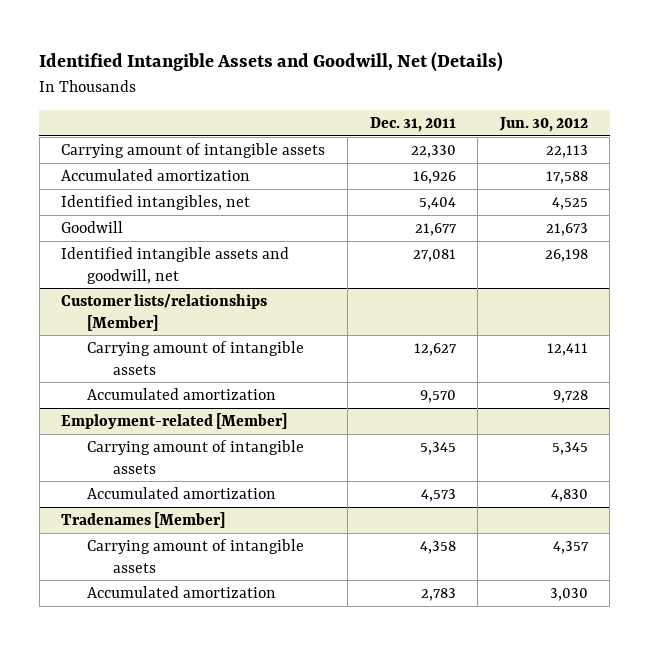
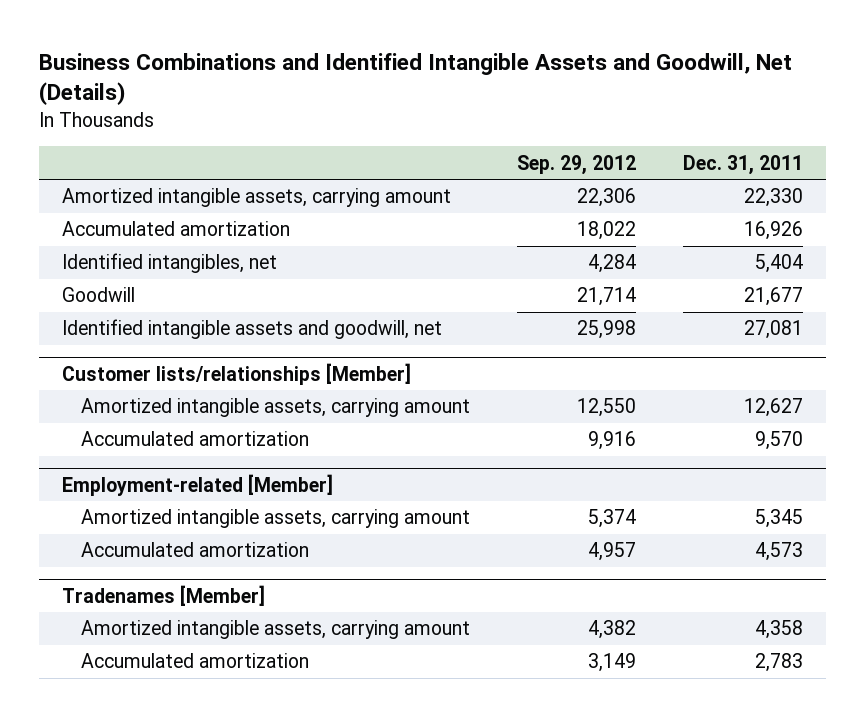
[39,52,504,73] Identified Intangible Assets and Goodwill, Net (Details) -> [38,52,792,106] Business Combinations and Identified Intangible Assets and Goodwill, Net (Details)
[498,116,588,132] Jun. 30, 2012 -> none
none -> [516,154,636,175] Sep. 29, 2012
[61,143,326,159] Carrying amount of intangible assets -> [62,188,452,208] Amortized intangible assets, carrying amount
[86,341,304,375] Carrying amount of intangible assets -> [81,398,471,418] Amortized intangible assets, carrying amount
[86,440,304,474] Carrying amount of intangible assets -> [81,509,471,529] Amortized intangible assets, carrying amount
[86,539,304,573] Carrying amount of intangible assets -> [81,620,471,640] Amortized intangible assets, carrying amount

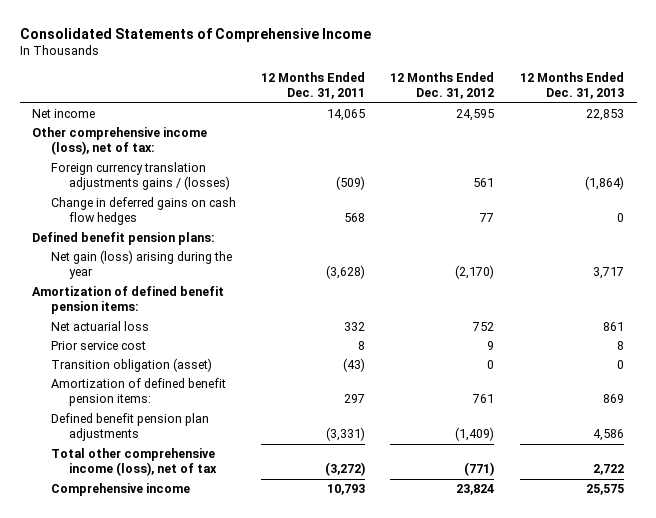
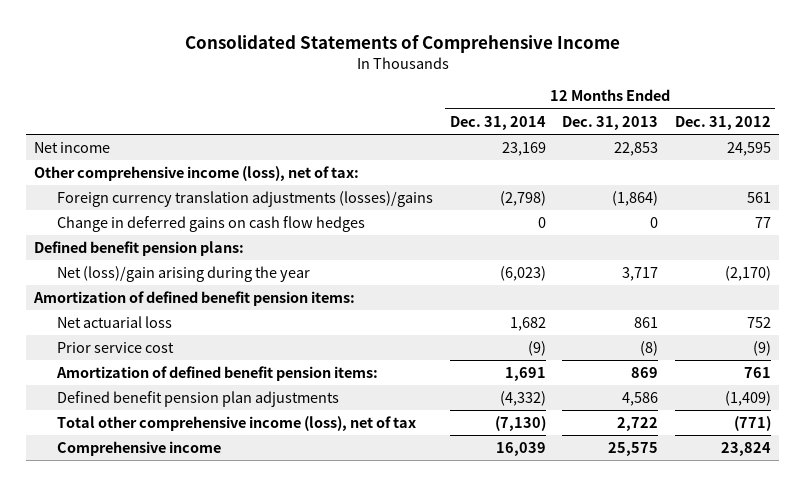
[261,71,366,100] 12 Months Ended Dec. 31, 2011 -> none
none -> [449,115,546,130] Dec. 31, 2014
[50,162,230,191] Foreign currency translation adjustments gains / (losses) -> [57,191,434,208] Foreign currency translation adjustments (losses)/gains
[50,250,232,280] Net gain (loss) arising during the year -> [57,266,311,283] Net (loss)/gain arising during the year
[50,358,212,373] Transition obligation (asset) -> none
[487,341,495,351] 9 -> [752,341,771,357] (9)
[616,341,624,351] 8 -> [640,341,659,357] (8)

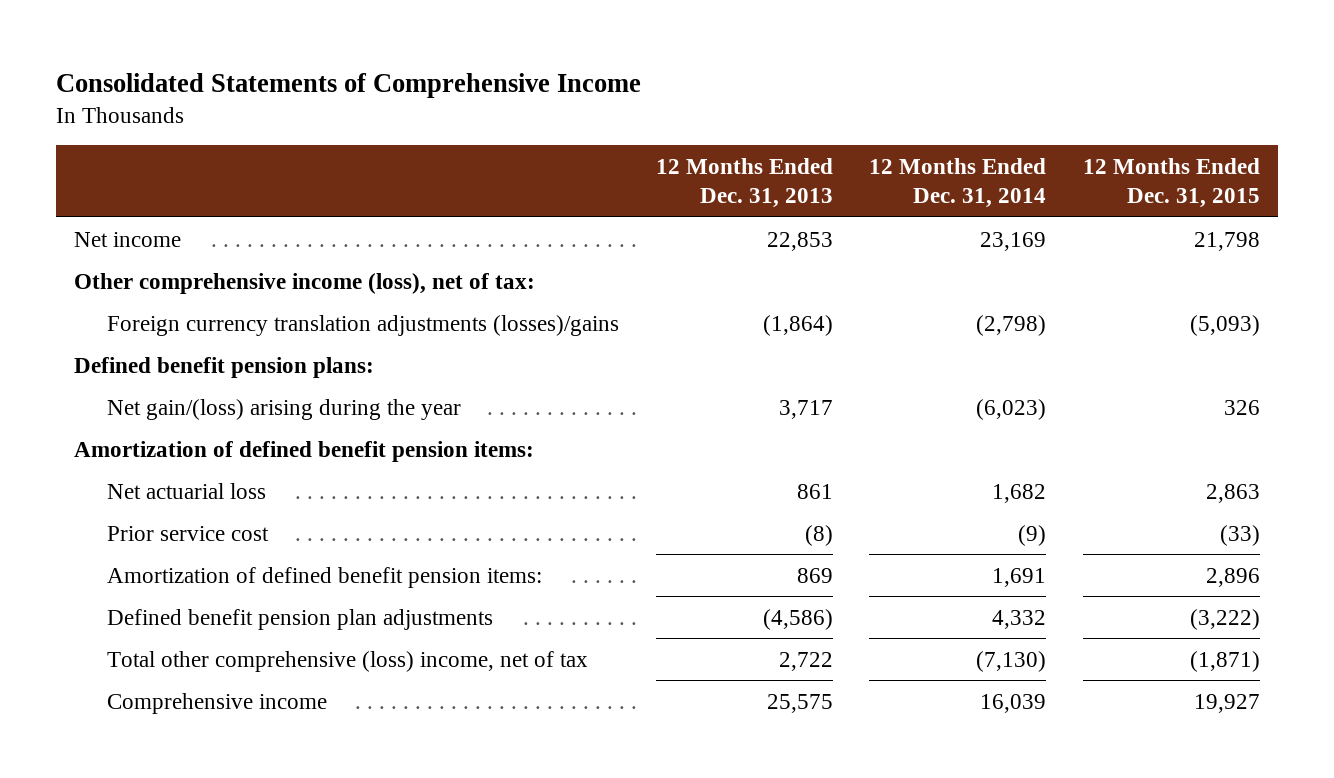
[674,115,771,130] Dec. 31, 2012 -> none
none -> [1082,157,1260,209] 12 Months Ended Dec. 31, 2015
[57,216,366,233] Change in deferred gains on cash flow hedges -> none
[57,266,311,283] Net (loss)/gain arising during the year -> [107,398,462,420] Net gain/(loss) arising during the year
[499,391,546,407] (4,332) -> [992,609,1047,629] 4,332
[622,392,659,407] 4,586 -> [762,608,833,630] (4,586)
[57,416,417,432] Total other comprehensive income (loss), net of tax -> [107,650,589,672] Total other comprehensive (loss) income, net of tax

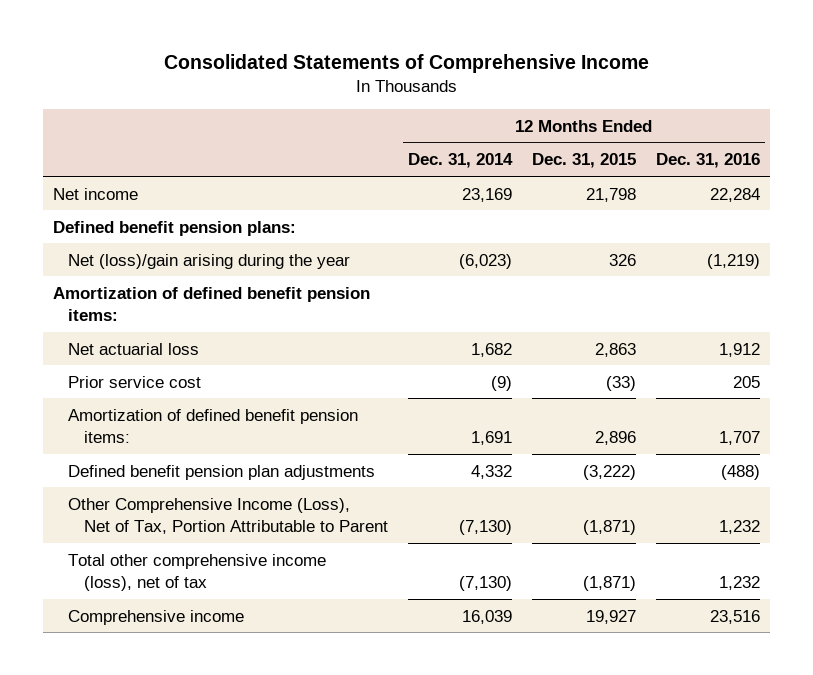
[655,157,833,209] 12 Months Ended Dec. 31, 2013 -> none
none -> [656,153,761,169] Dec. 31, 2016
[74,272,536,294] Other comprehensive income (loss), net of tax: -> none
[107,314,620,336] Foreign currency translation adjustments (losses)/gains -> none
[107,398,462,420] Net gain/(loss) arising during the year -> [68,253,351,269] Net (loss)/gain arising during the year
[107,650,589,672] Total other comprehensive (loss) income, net of tax -> [68,497,389,534] Other Comprehensive Income (Loss), Net of Tax, Portion Attributable to Parent
none -> [68,553,327,591] Total other comprehensive income (loss), net of tax

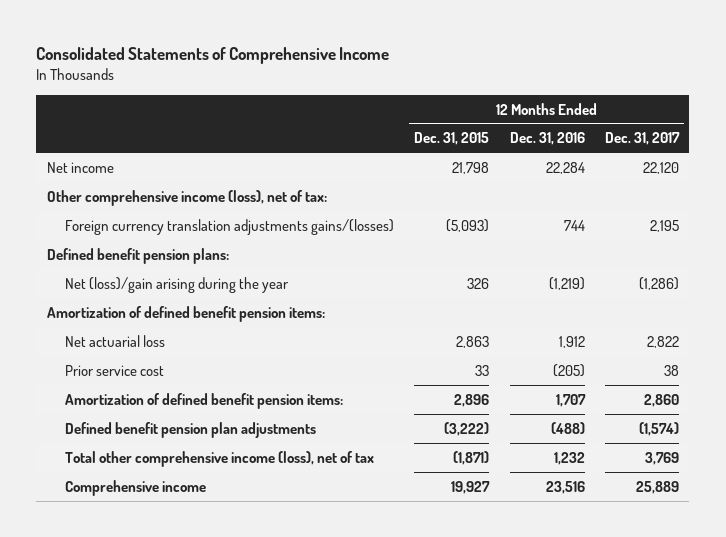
[408,153,514,169] Dec. 31, 2014 -> none
none -> [605,132,681,146] Dec. 31, 2017
none -> [46,189,327,206] Other comprehensive income (loss), net of tax:
none -> [65,218,395,235] Foreign currency translation adjustments gains/(losses)
[606,375,637,391] (33) -> [475,364,490,376] 33
[733,375,761,388] 205 -> [552,363,585,377] (205)
[68,497,389,534] Other Comprehensive Income (Loss), Net of Tax, Portion Attributable to Parent -> none

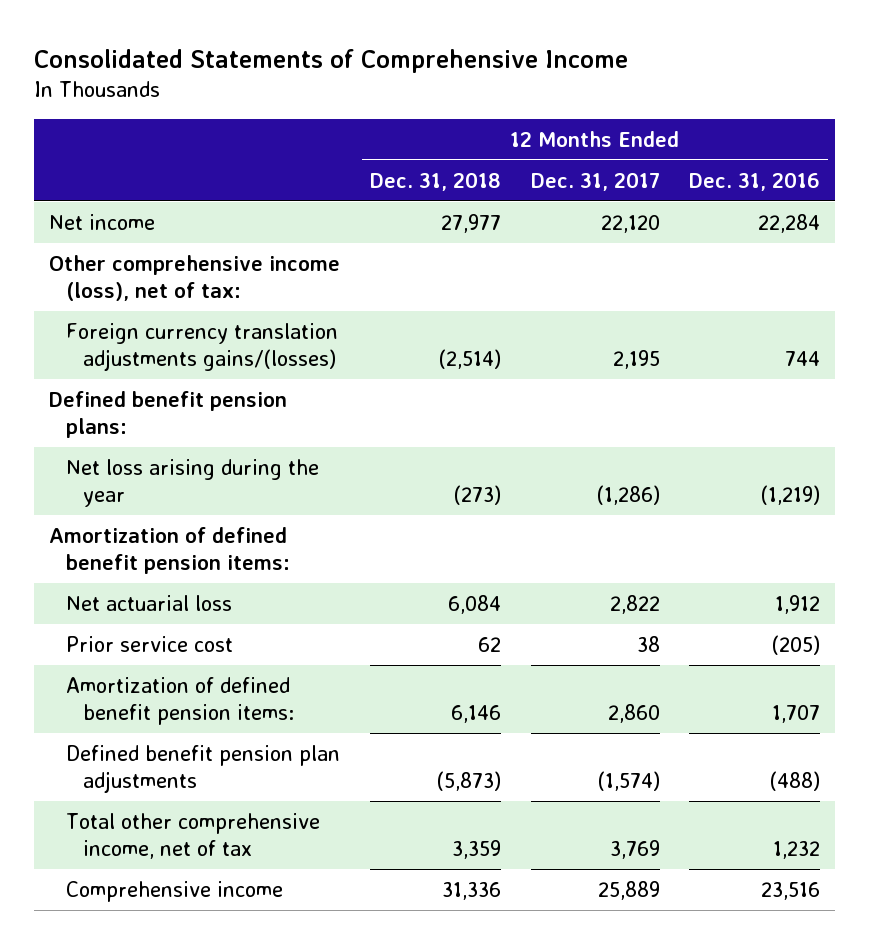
[414,132,490,146] Dec. 31, 2015 -> none
none -> [369,171,501,191] Dec. 31, 2018
[65,276,290,293] Net (loss)/gain arising during the year -> [65,458,319,507] Net loss arising during the year
[65,450,375,467] Total other comprehensive income (loss), net of tax -> [65,812,320,859] Total other comprehensive income, net of tax

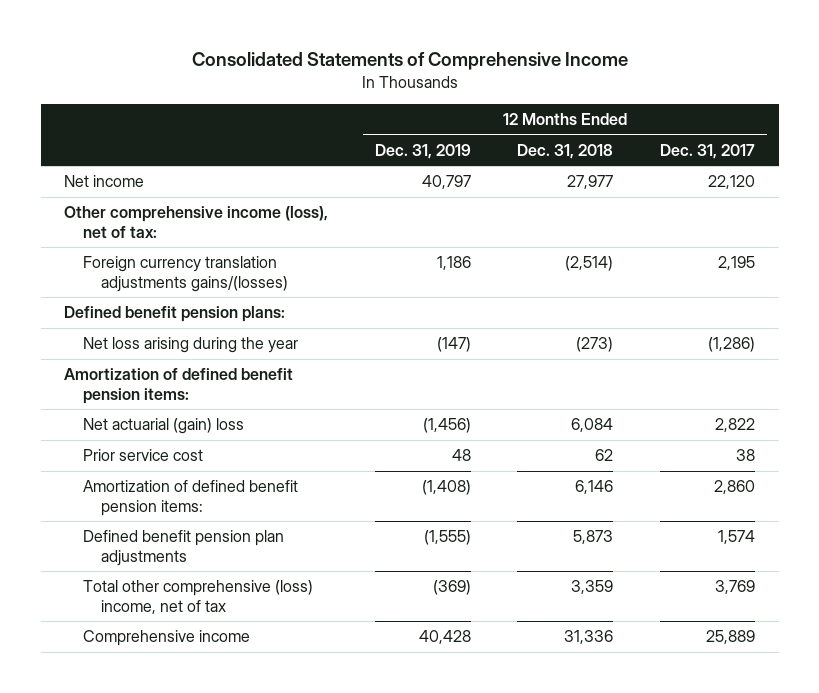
[689,171,821,191] Dec. 31, 2016 -> none
none -> [374,143,471,159] Dec. 31, 2019
[65,594,232,611] Net actuarial loss -> [82,418,244,435] Net actuarial (gain) loss
[435,770,501,791] (5,873) -> [573,530,614,545] 5,873
[596,770,660,791] (1,574) -> [718,530,756,545] 1,574
[65,812,320,859] Total other comprehensive income, net of tax -> [82,580,313,614] Total other comprehensive (loss) income, net of tax

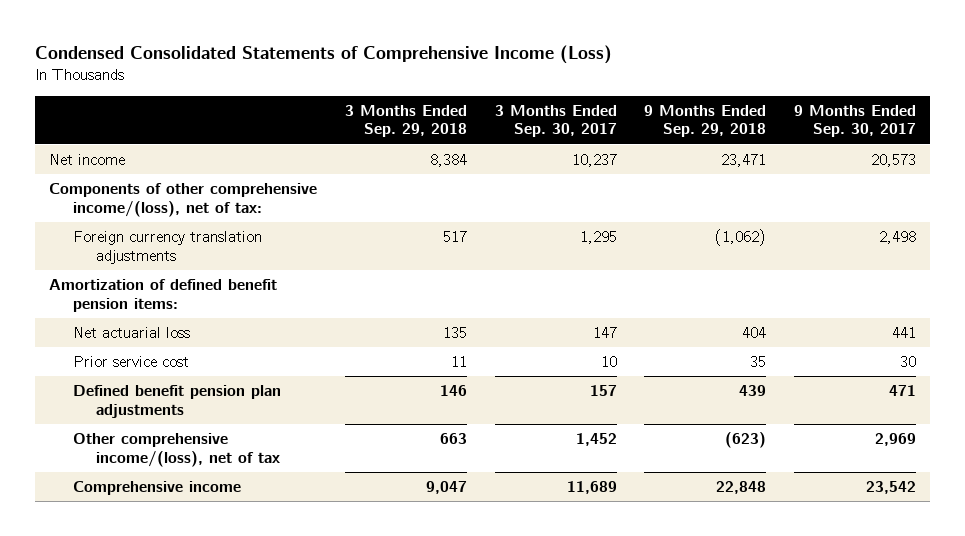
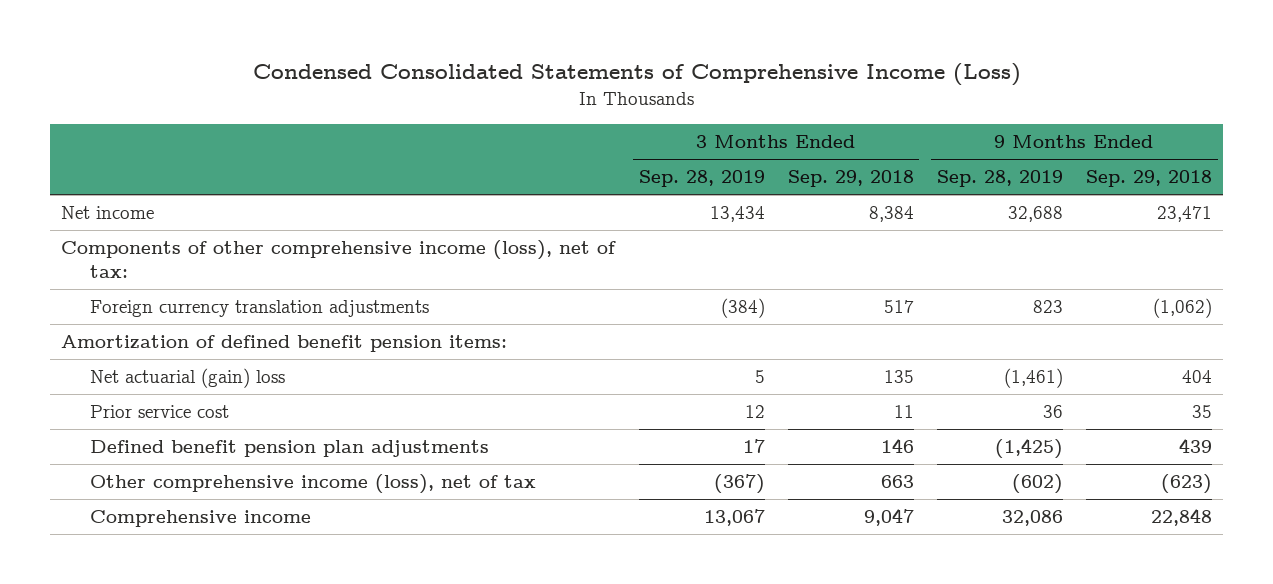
[494,104,617,138] 3 Months Ended Sep. 30, 2017 -> none
[794,104,917,138] 9 Months Ended Sep. 30, 2017 -> none
none -> [638,170,765,188] Sep. 28, 2019
none -> [936,170,1063,188] Sep. 28, 2019
[48,183,317,217] Components of other comprehensive income/(loss), net of tax: -> [61,240,617,278] Components of other comprehensive income (loss), net of tax:
[72,327,190,339] Net actuarial loss -> [89,368,285,389] Net actuarial (gain) loss
[72,433,281,467] Other comprehensive income/(loss), net of tax -> [89,474,536,495] Other comprehensive income (loss), net of tax

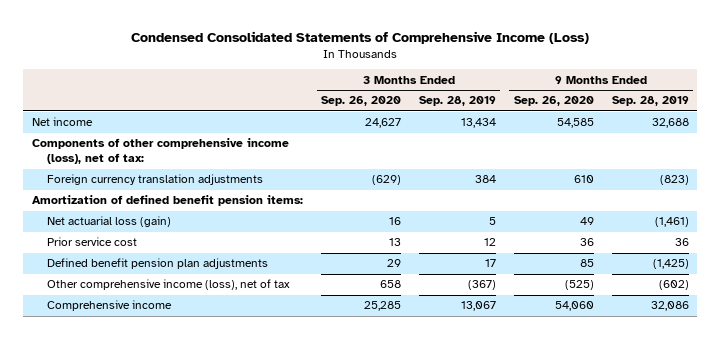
[787,170,914,188] Sep. 29, 2018 -> none
[1085,170,1212,188] Sep. 29, 2018 -> none
none -> [321,96,402,107] Sep. 26, 2020
none -> [513,96,594,107] Sep. 26, 2020
[720,298,765,319] (384) -> [474,175,496,184] 384
[1032,300,1063,314] 823 -> [659,175,689,186] (823)
[89,368,285,389] Net actuarial (gain) loss -> [46,216,171,228] Net actuarial loss (gain)

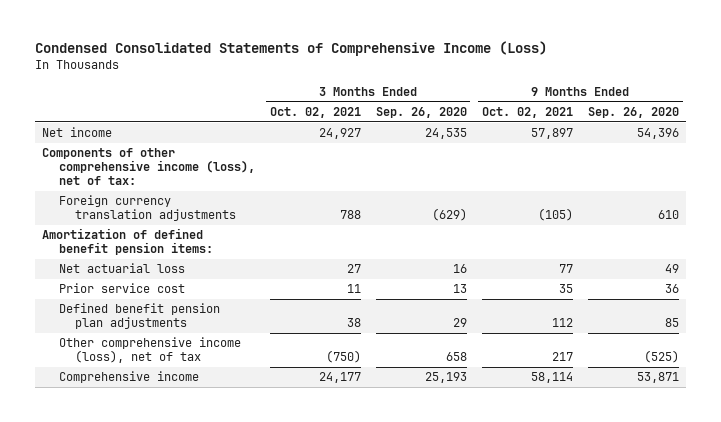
[418,96,496,107] Sep. 28, 2019 -> none
[611,96,689,107] Sep. 28, 2019 -> none
none -> [269,106,361,118] Oct. 02, 2021
none -> [481,106,573,118] Oct. 02, 2021
[365,118,402,129] 24,627 -> [424,128,467,140] 24,535
[556,118,594,129] 54,585 -> [636,128,679,140] 54,396
[46,216,171,228] Net actuarial loss (gain) -> [58,263,185,274] Net actuarial loss
[364,301,402,312] 25,285 -> [424,372,467,384] 25,193
[554,301,594,312] 54,060 -> [636,372,679,384] 53,871

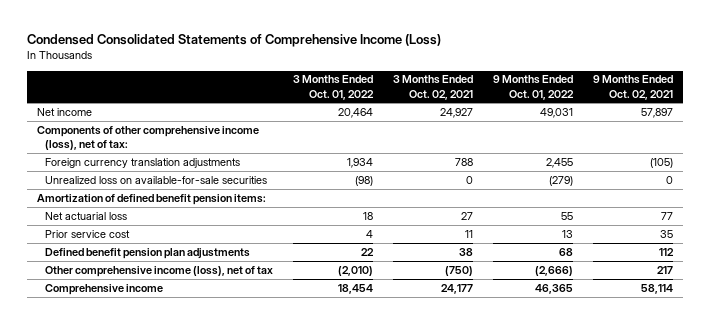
[375,106,467,118] Sep. 26, 2020 -> none
[587,106,679,118] Sep. 26, 2020 -> none
none -> [293,75,375,100] 3 Months Ended Oct. 01, 2022
none -> [493,75,575,100] 9 Months Ended Oct. 01, 2022
none -> [45,175,268,184] Unrealized loss on available-for-sale securities

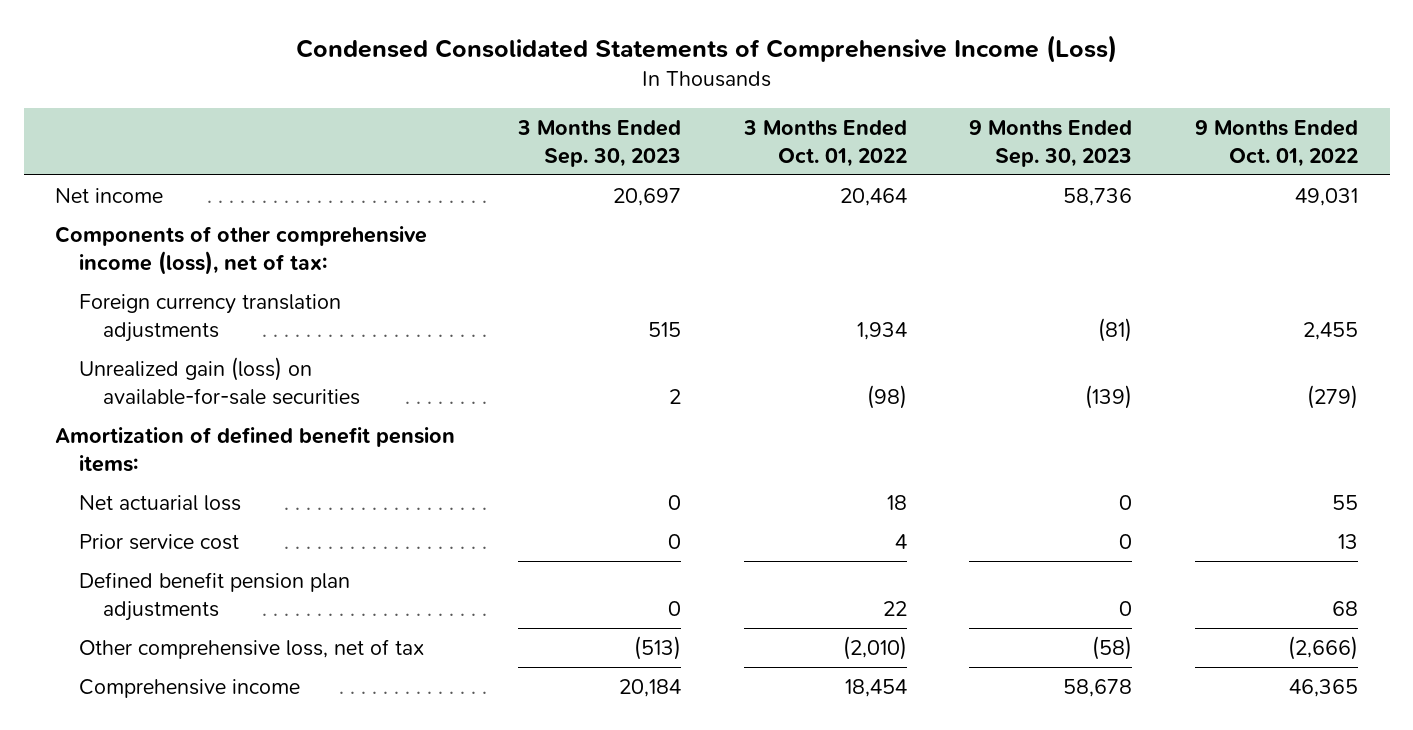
[393,75,474,100] 3 Months Ended Oct. 02, 2021 -> none
[593,75,674,100] 9 Months Ended Oct. 02, 2021 -> none
none -> [516,119,681,167] 3 Months Ended Sep. 30, 2023
none -> [969,119,1133,167] 9 Months Ended Sep. 30, 2023
[45,175,268,184] Unrealized loss on available-for-sale securities -> [79,356,361,405] Unrealized gain (loss) on available-for-sale securities
[45,265,274,277] Other comprehensive income (loss), net of tax -> [79,638,425,659] Other comprehensive loss, net of tax

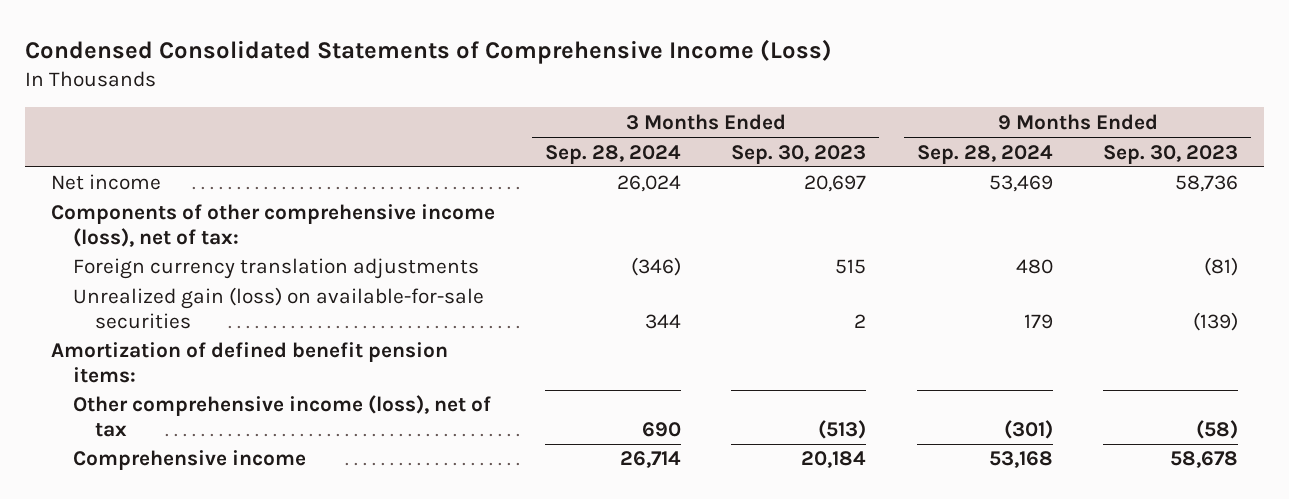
[742,119,907,167] 3 Months Ended Oct. 01, 2022 -> none
[1195,119,1359,167] 9 Months Ended Oct. 01, 2022 -> none
none -> [544,144,681,164] Sep. 28, 2024
none -> [916,144,1053,164] Sep. 28, 2024
[79,494,242,511] Net actuarial loss -> none
[79,533,240,550] Prior service cost -> none
[79,571,351,621] Defined benefit pension plan adjustments -> none
[79,638,425,659] Other comprehensive loss, net of tax -> [72,395,491,437] Other comprehensive income (loss), net of tax

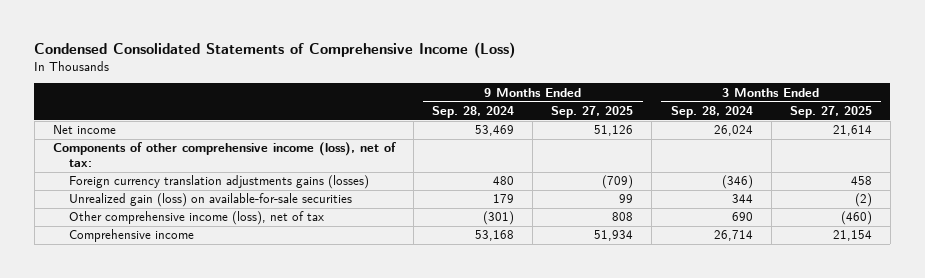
[731,144,867,164] Sep. 30, 2023 -> none
[1103,144,1239,164] Sep. 30, 2023 -> none
none -> [551,105,634,118] Sep. 27, 2025
none -> [789,105,872,118] Sep. 27, 2025
[72,258,479,280] Foreign currency translation adjustments -> [69,175,370,190] Foreign currency translation adjustments gains (losses)
[50,342,448,383] Amortization of defined benefit pension items: -> none

